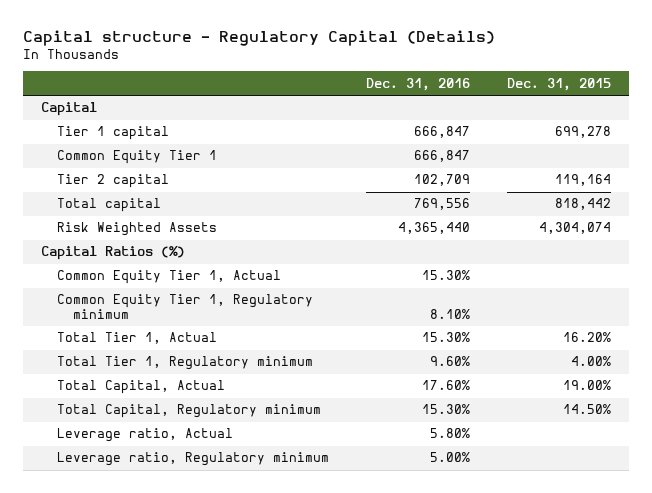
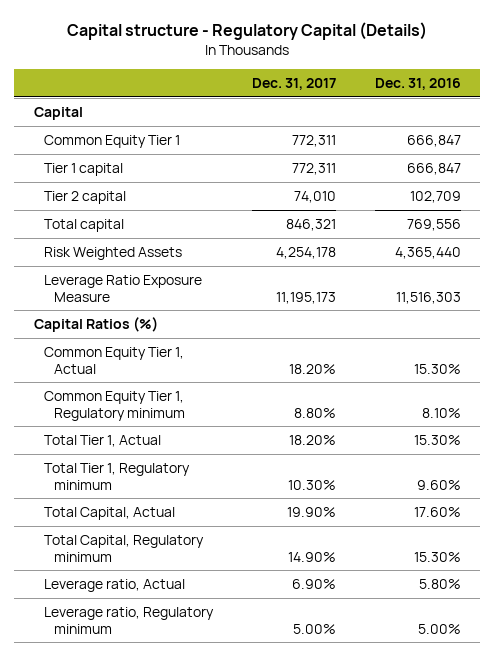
[506,77,611,91] Dec. 31, 2015 -> none
none -> [252,78,337,91] Dec. 31, 2017
[57,126,170,141] Tier 1 capital -> [44,162,124,176] Tier 1 capital
none -> [44,274,203,302] Leverage Ratio Exposure Measure

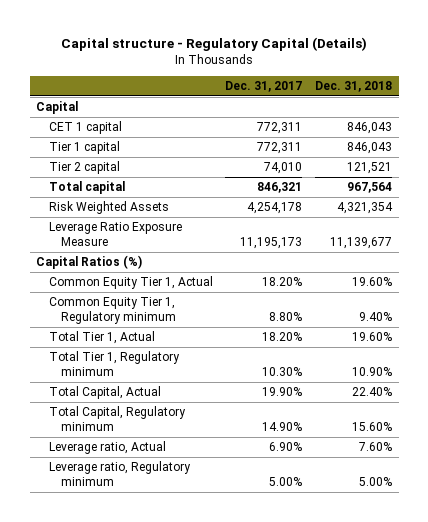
[375,78,462,91] Dec. 31, 2016 -> none
none -> [315,80,393,92] Dec. 31, 2018
[44,134,181,148] Common Equity Tier 1 -> [48,121,122,135] CET 1 capital

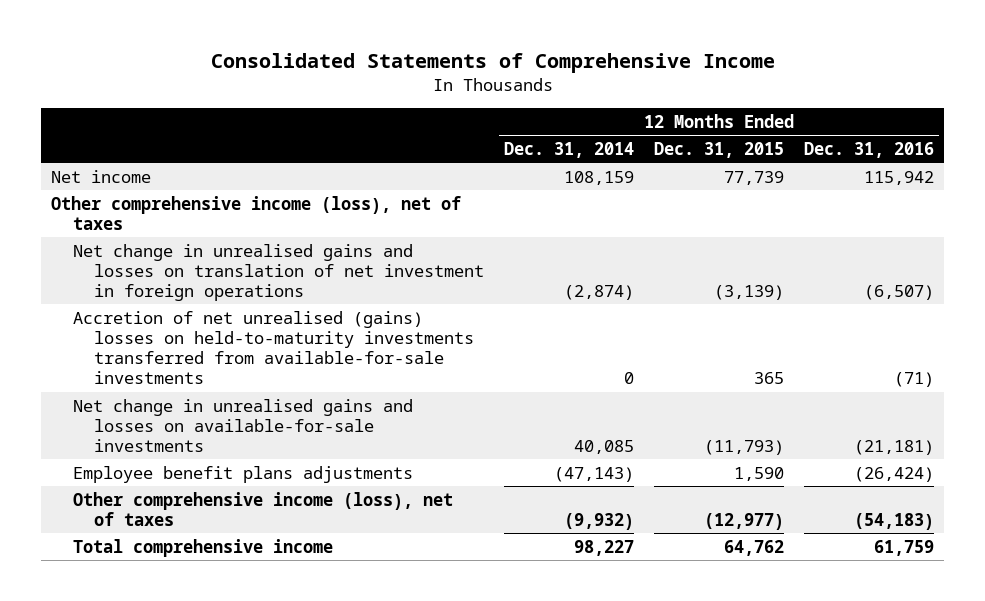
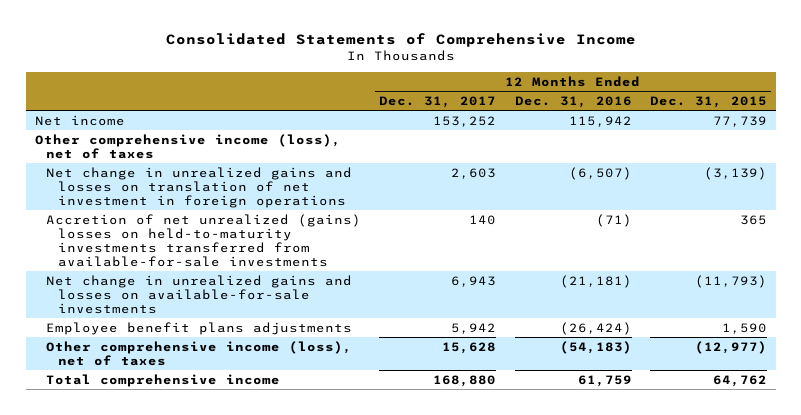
[503,141,634,158] Dec. 31, 2014 -> none
none -> [379,95,497,108] Dec. 31, 2017
[72,243,484,302] Net change in unrealised gains and losses on translation of net investment in foreign operations -> [46,166,353,208] Net change in unrealized gains and losses on translation of net investment in foreign operations
[72,310,474,385] Accretion of net unrealised (gains) losses on held-to-maturity investments transferred from available-for-sale investments -> [46,213,362,267] Accretion of net unrealized (gains) losses on held-to-maturity investments transferred from available-for-sale investments
[72,398,413,453] Net change in unrealised gains and losses on available-for-sale investments -> [46,274,353,314] Net change in unrealized gains and losses on available-for-sale investments

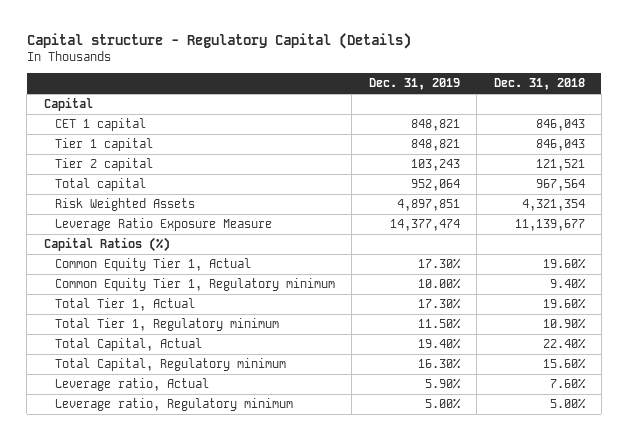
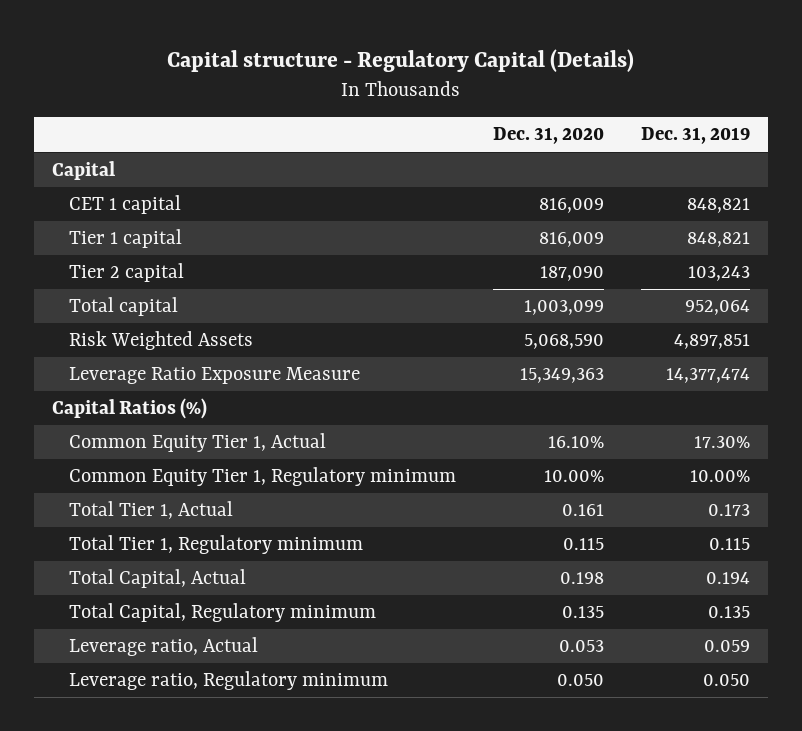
[493,78,585,91] Dec. 31, 2018 -> none
none -> [492,127,604,145] Dec. 31, 2020
[417,298,461,310] 17.30% -> [707,504,750,517] 0.173
[417,318,461,330] 11.50% -> [708,538,750,551] 0.115
[417,338,461,350] 19.40% -> [705,572,750,585] 0.194
[417,358,461,370] 16.30% -> [707,606,750,619] 0.135
[424,378,461,390] 5.90% -> [703,640,750,653] 0.059
[424,398,461,410] 5.00% -> [702,674,750,687] 0.050

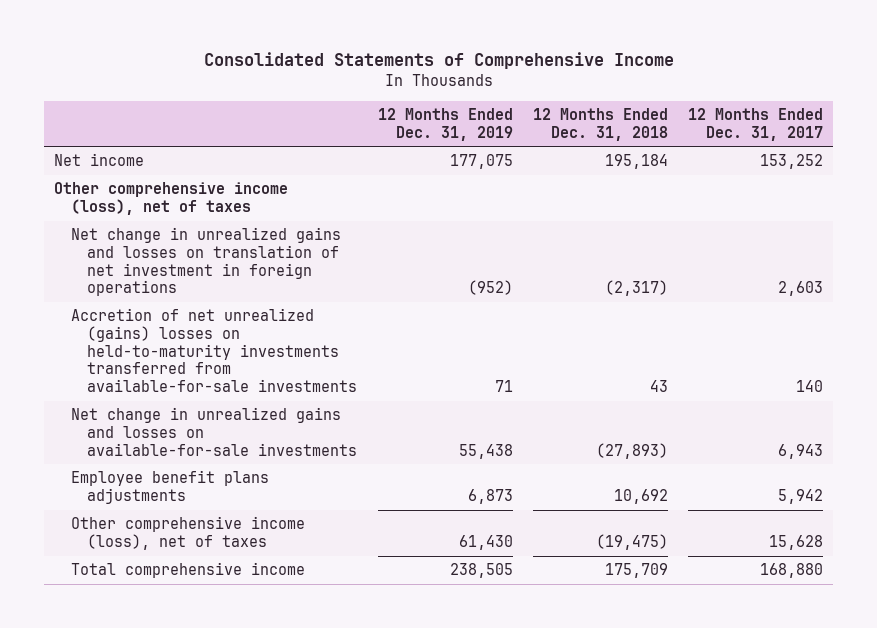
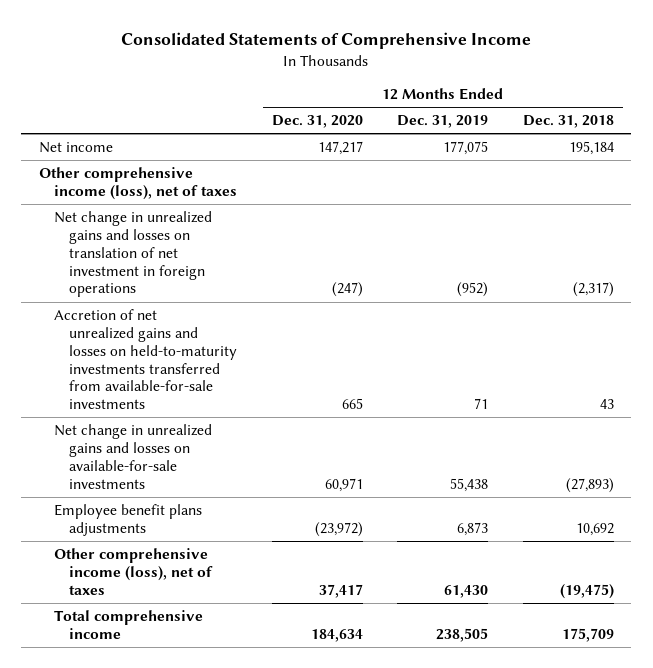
[688,107,824,141] 12 Months Ended Dec. 31, 2017 -> none
none -> [271,115,363,129] Dec. 31, 2020
[70,308,358,392] Accretion of net unrealized (gains) losses on held-to-maturity investments transferred from available-for-sale investments -> [53,309,238,410] Accretion of net unrealized gains and losses on held-to-maturity investments transferred from available-for-sale investments

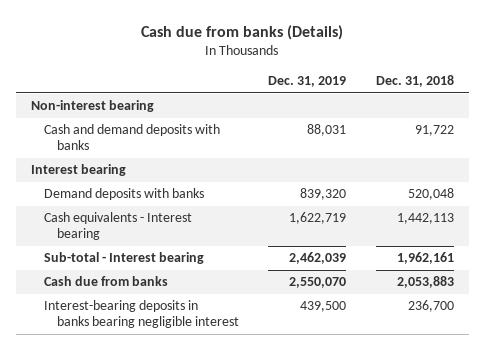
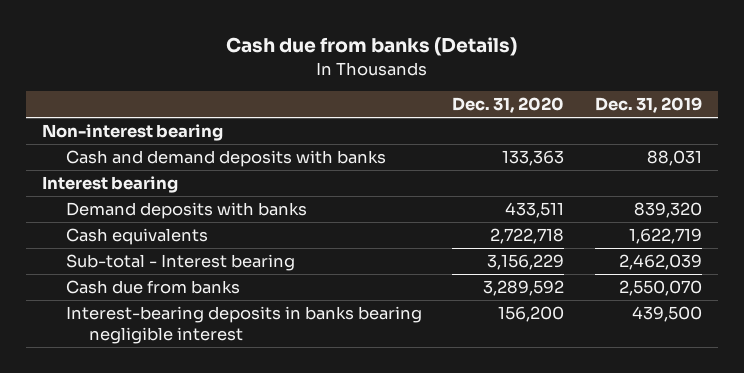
[375,75,454,88] Dec. 31, 2018 -> none
none -> [452,97,565,114] Dec. 31, 2020
[43,212,192,241] Cash equivalents - Interest bearing -> [65,228,208,246] Cash equivalents

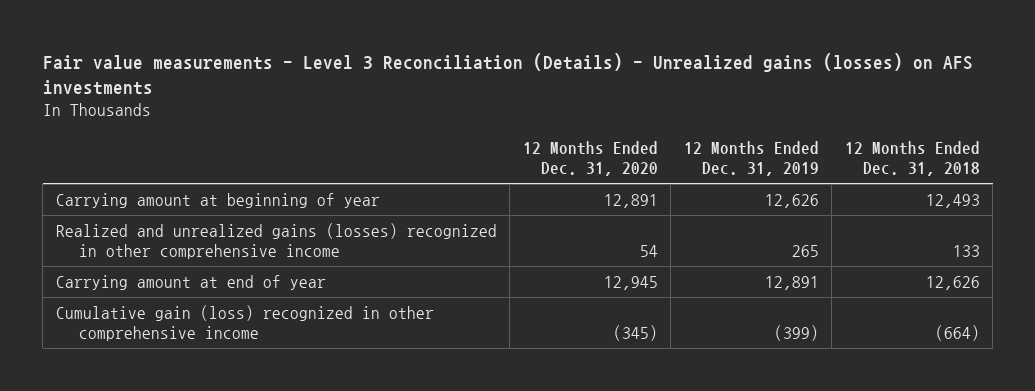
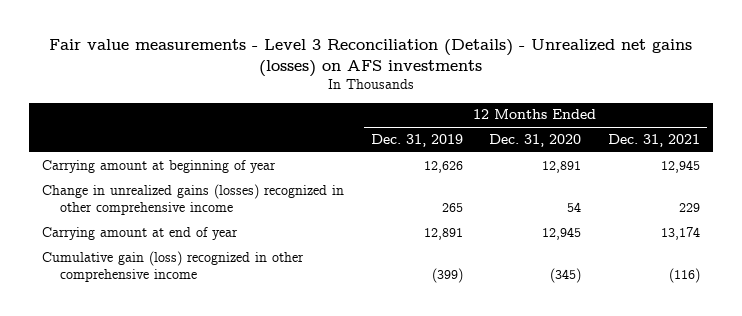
[42,53,973,96] Fair value measurements - Level 3 Reconciliation (Details) - Unrealized gains (losses) on AFS investments -> [49,39,693,77] Fair value measurements - Level 3 Reconciliation (Details) - Unrealized net gains (losses) on AFS investments
[844,140,980,176] 12 Months Ended Dec. 31, 2018 -> none
none -> [607,134,700,148] Dec. 31, 2021
[55,222,497,259] Realized and unrealized gains (losses) recognized in other comprehensive income -> [42,183,345,216] Change in unrealized gains (losses) recognized in other comprehensive income

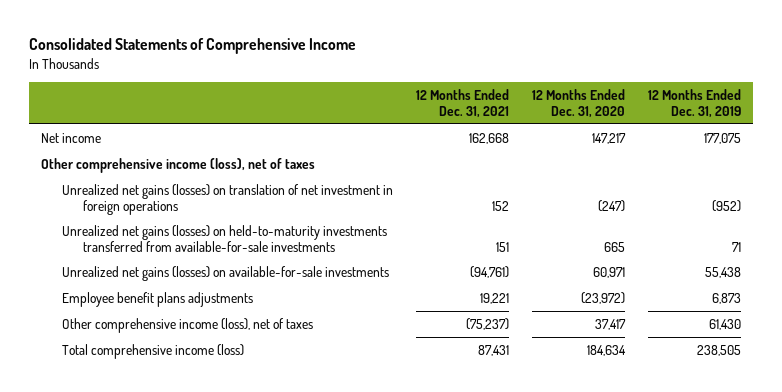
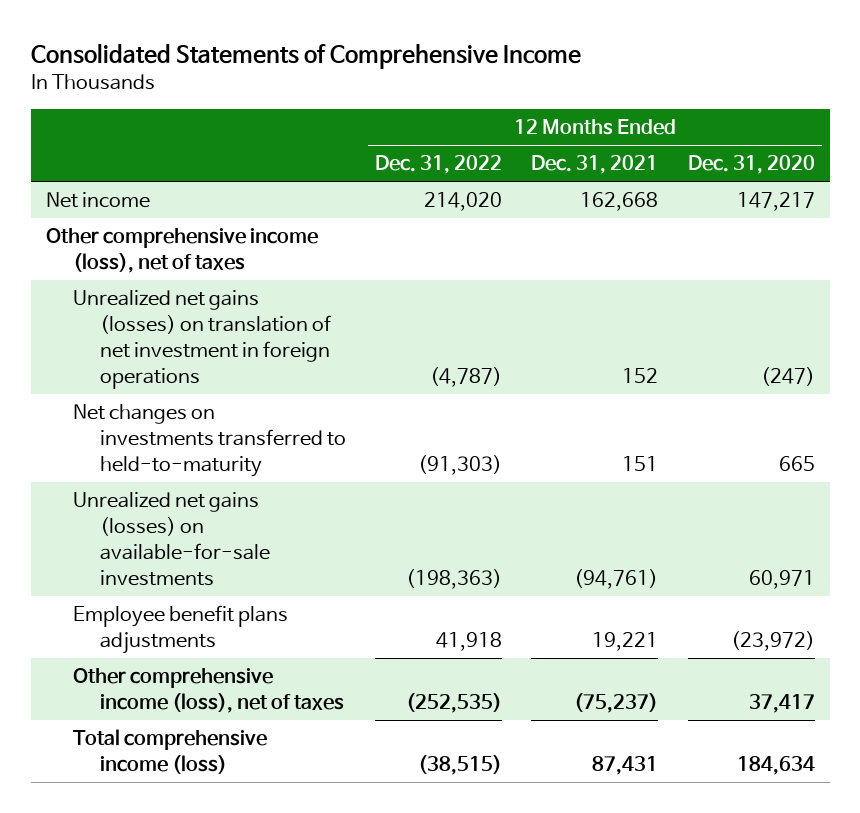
[648,89,742,118] 12 Months Ended Dec. 31, 2019 -> none
none -> [374,155,502,175] Dec. 31, 2022
[61,224,387,252] Unrealized net gains (losses) on held-to-maturity investments transferred from available-for-sale investments -> [72,404,346,478] Net changes on investments transferred to held-to-maturity

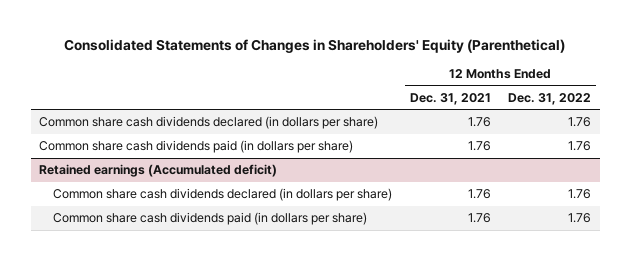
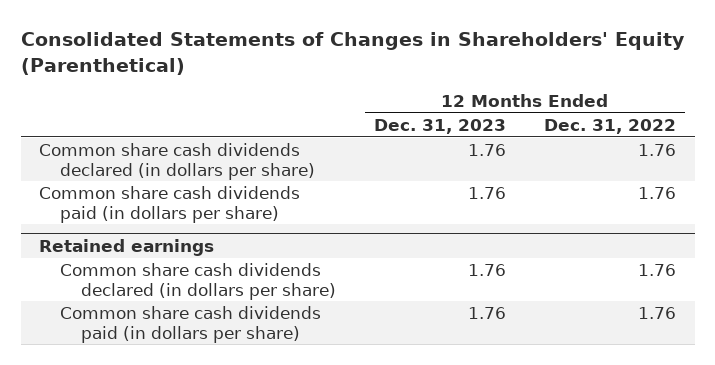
[409,92,491,105] Dec. 31, 2021 -> none
none -> [374,118,507,134] Dec. 31, 2023
[39,164,278,178] Retained earnings (Accumulated deficit) -> [39,238,215,256] Retained earnings

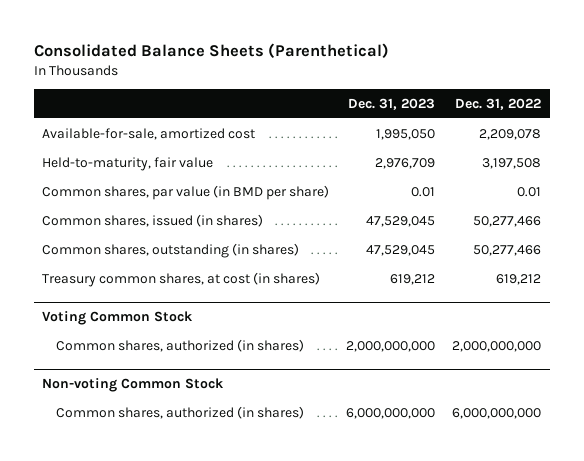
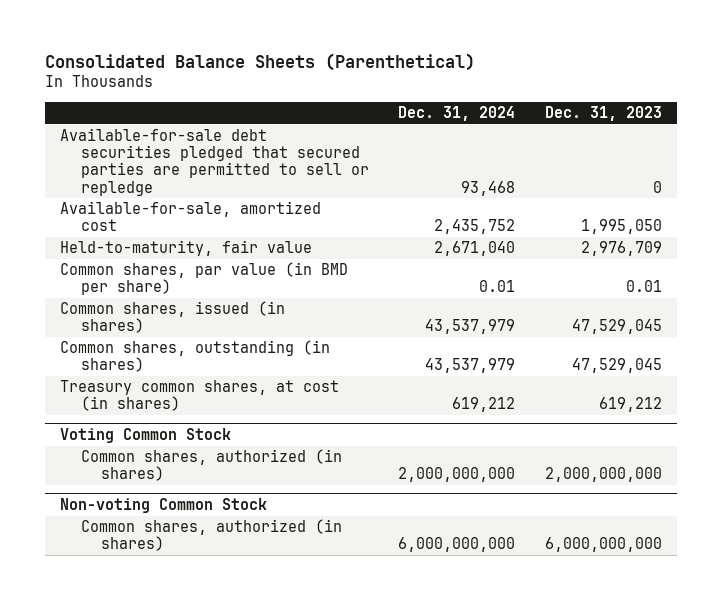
[455,97,542,110] Dec. 31, 2022 -> none
none -> [398,105,516,121] Dec. 31, 2024
none -> [59,128,369,196] Available-for-sale debt securities pledged that secured parties are permitted to sell or repledge

